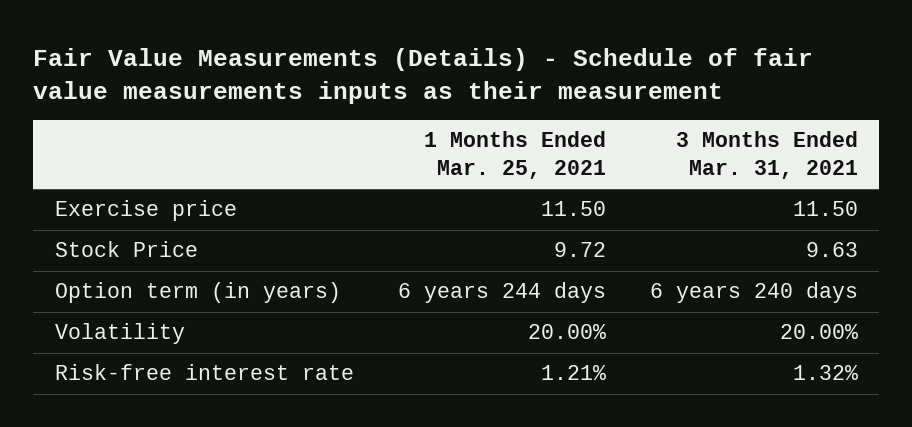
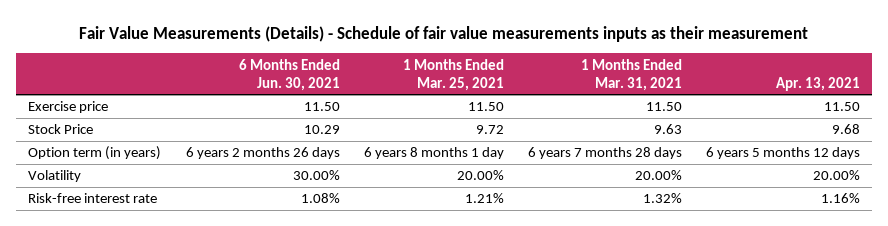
[675,131,858,179] 3 Months Ended Mar. 31, 2021 -> none
none -> [238,58,340,91] 6 Months Ended Jun. 30, 2021
none -> [580,58,682,91] 1 Months Ended Mar. 31, 2021
none -> [775,76,860,91] Apr. 13, 2021
[397,282,606,304] 6 years 244 days -> [363,147,504,160] 6 years 8 months 1 day

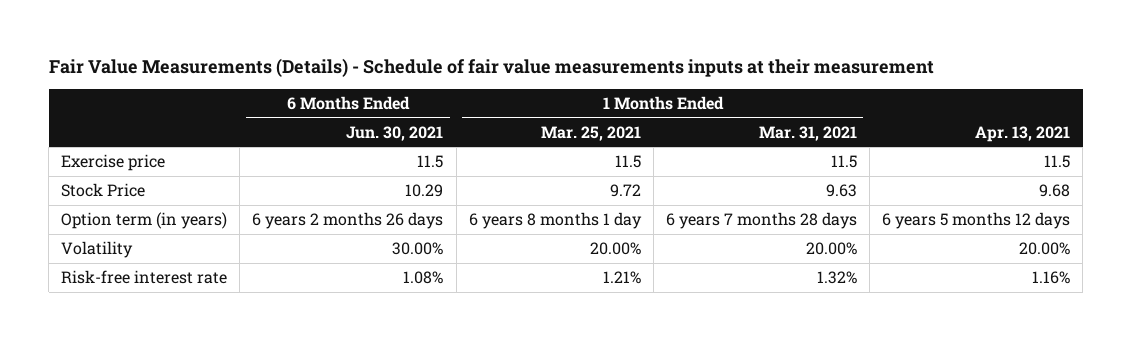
[79,25,809,42] Fair Value Measurements (Details) - Schedule of fair value measurements inputs as their measurement -> [48,58,934,78] Fair Value Measurements (Details) - Schedule of fair value measurements inputs at their measurement
[303,102,340,112] 11.50 -> [417,155,444,169] 11.5
[467,102,504,112] 11.50 -> [614,155,641,169] 11.5
[645,102,682,112] 11.50 -> [830,155,857,169] 11.5
[823,102,860,112] 11.50 -> [1044,155,1071,169] 11.5

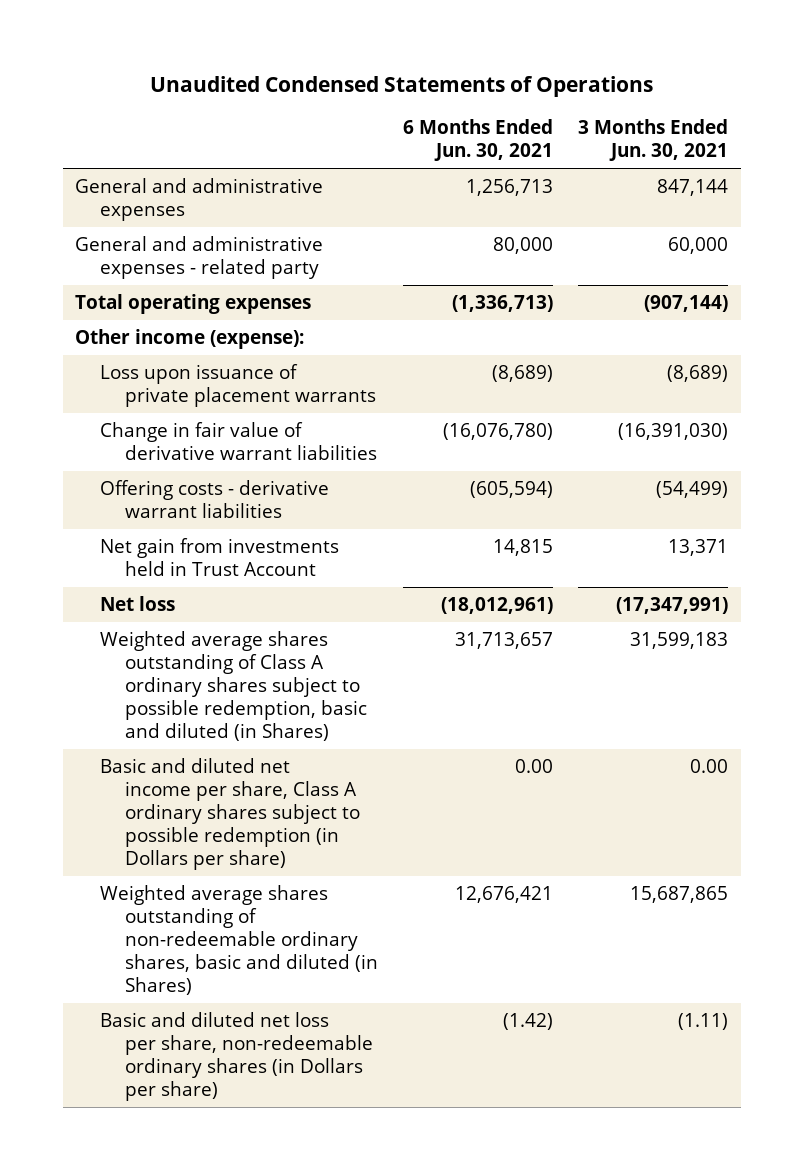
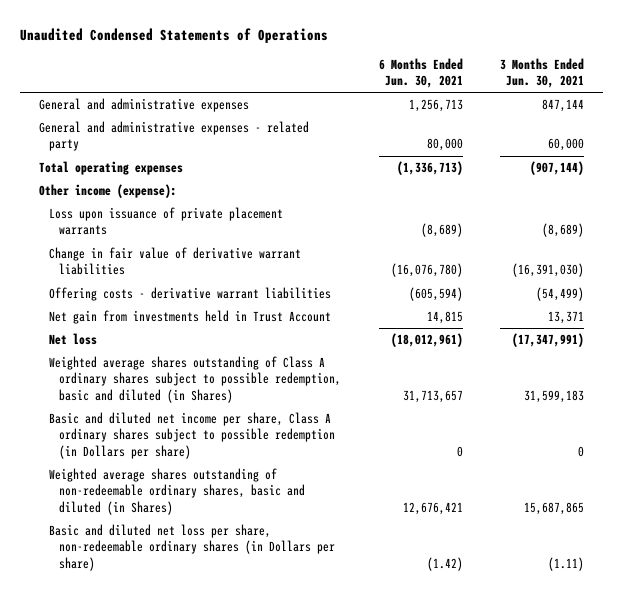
[515,759,554,774] 0.00 -> [456,445,463,457] 0
[690,759,729,774] 0.00 -> [578,445,585,457] 0

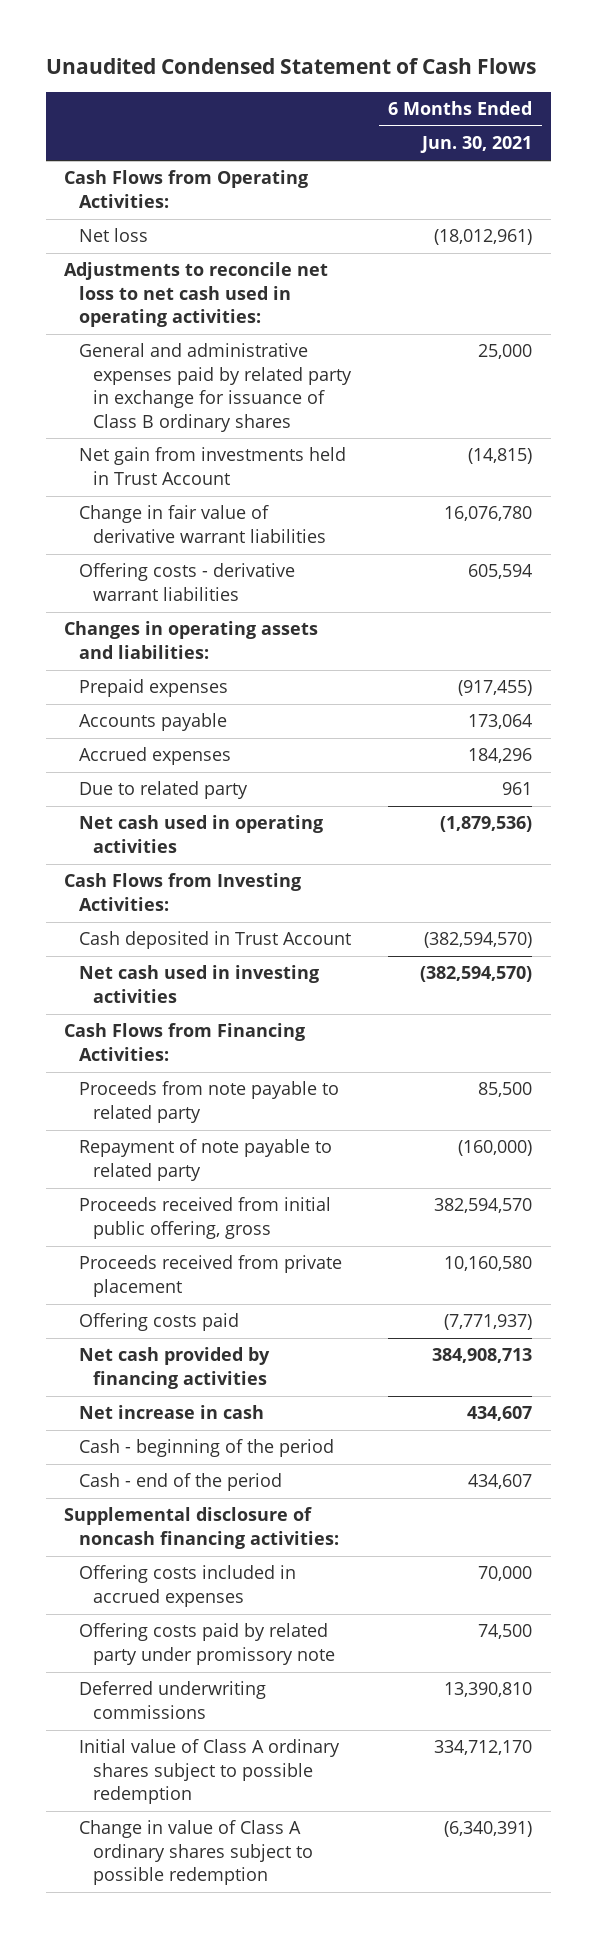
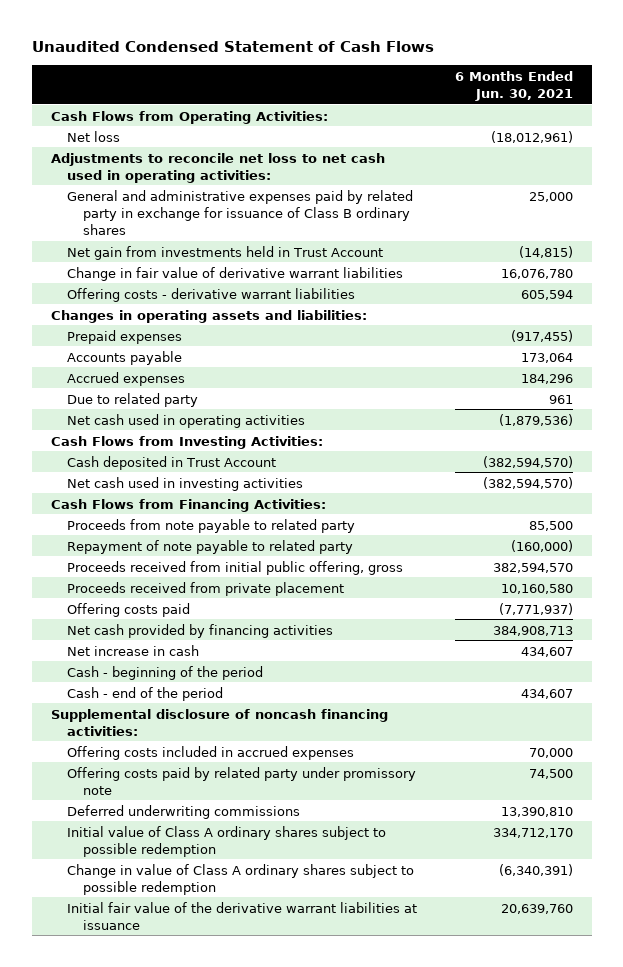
none -> [66,901,417,930] Initial fair value of the derivative warrant liabilities at issuance

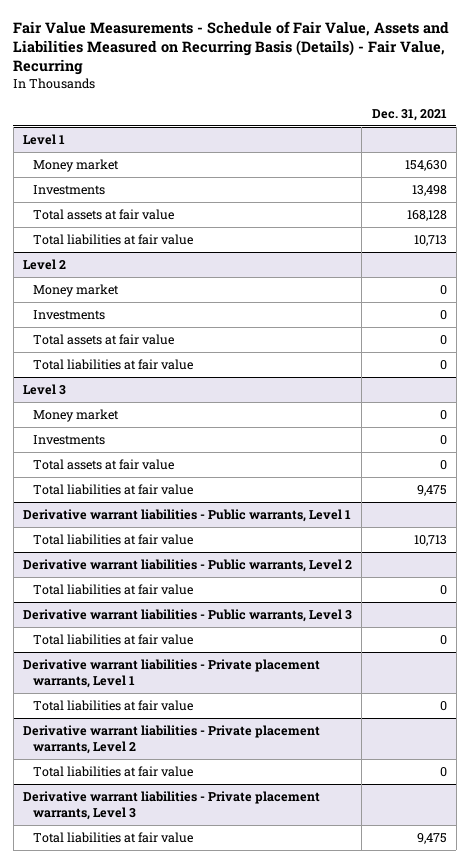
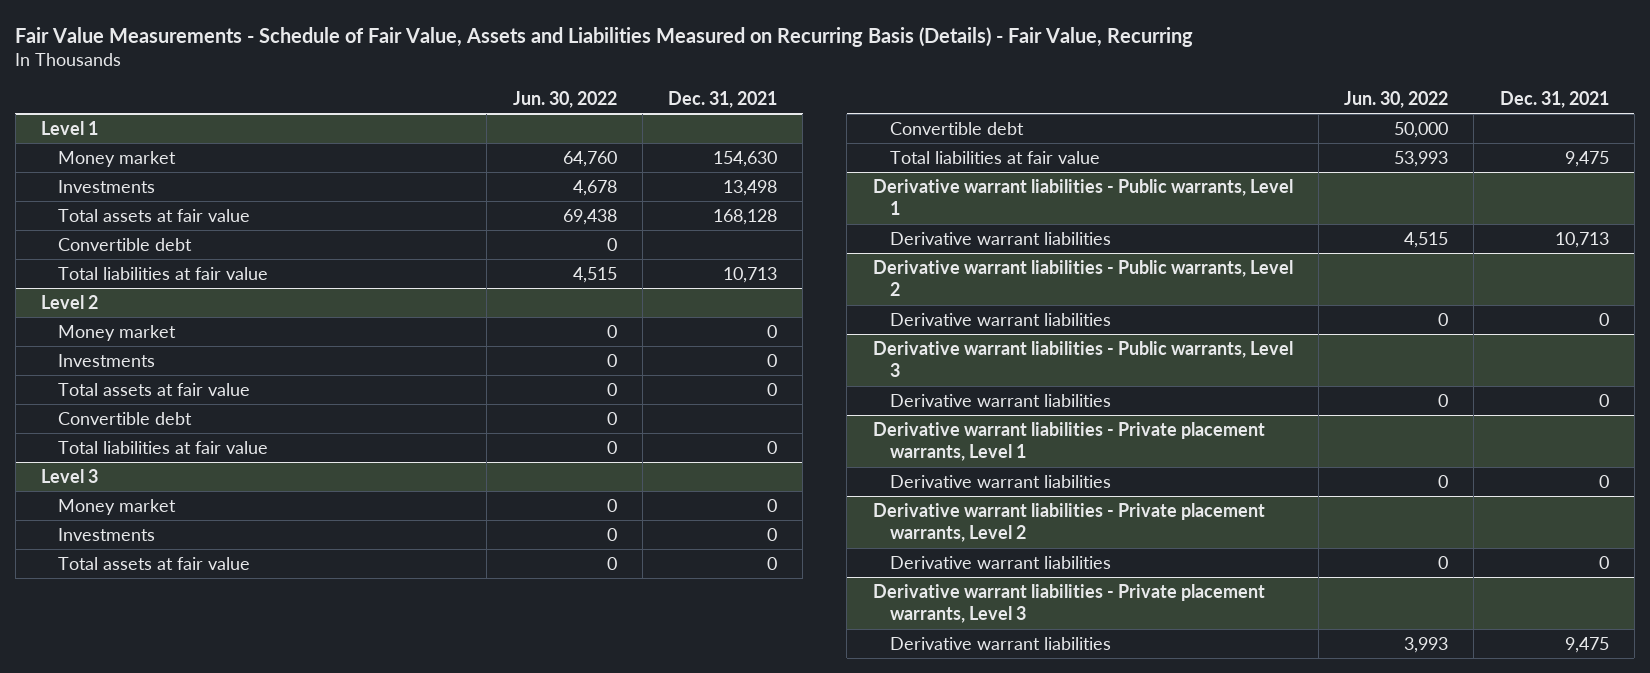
none -> [512,90,617,108] Jun. 30, 2022
none -> [58,237,193,251] Convertible debt
none -> [58,411,193,425] Convertible debt
none -> [889,121,1024,135] Convertible debt
[33,533,194,545] Total liabilities at fair value -> [889,231,1111,245] Derivative warrant liabilities
[33,583,194,595] Total liabilities at fair value -> none
none -> [889,312,1111,326] Derivative warrant liabilities
[33,633,194,645] Total liabilities at fair value -> none
none -> [889,393,1111,407] Derivative warrant liabilities
[33,699,194,711] Total liabilities at fair value -> none
none -> [889,474,1111,488] Derivative warrant liabilities
[33,765,194,777] Total liabilities at fair value -> none
none -> [889,555,1111,569] Derivative warrant liabilities
[33,831,194,843] Total liabilities at fair value -> [889,636,1111,650] Derivative warrant liabilities

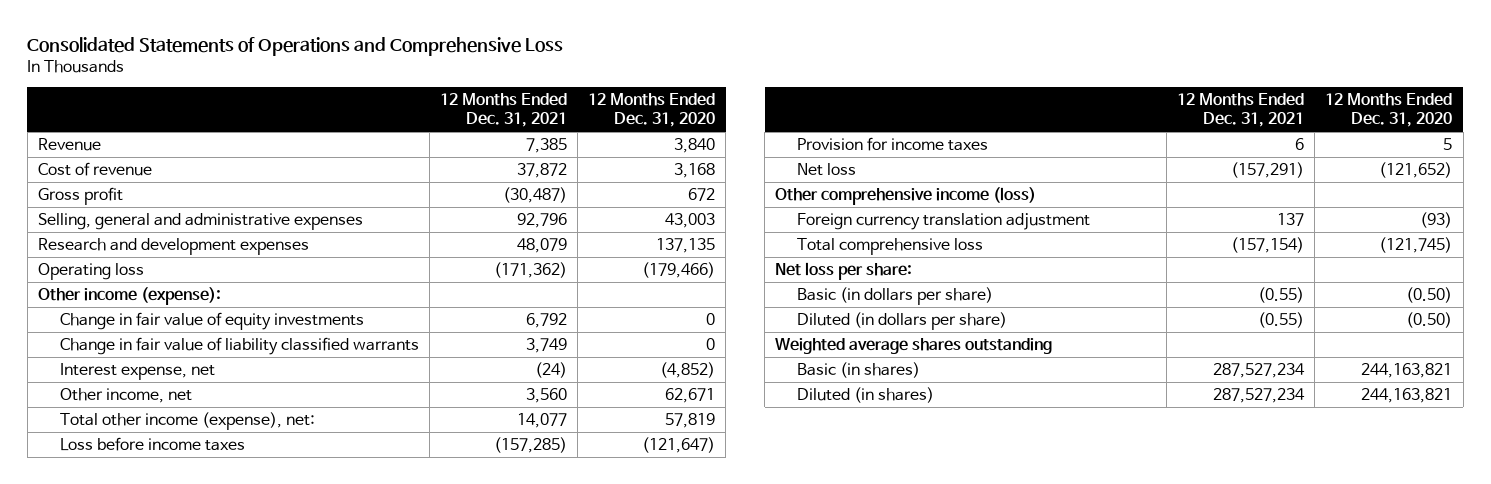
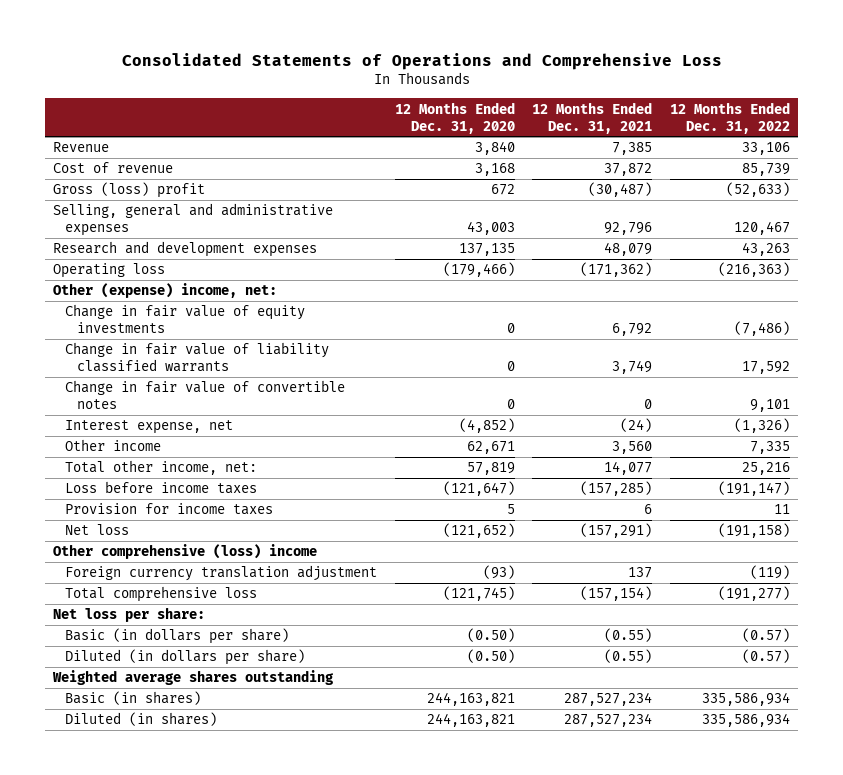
none -> [669,101,790,134] 12 Months Ended Dec. 31, 2022
[38,187,124,206] Gross profit -> [53,182,206,199] Gross (loss) profit
[38,287,222,306] Other income (expense): -> [53,283,278,299] Other (expense) income, net:
none -> [65,380,346,410] Change in fair value of convertible notes
[59,388,192,404] Other income, net -> [65,439,162,452] Other income
[59,412,315,431] Total other income (expense), net: -> [65,460,258,476] Total other income, net:
[775,187,1037,206] Other comprehensive income (loss) -> [53,544,318,560] Other comprehensive (loss) income

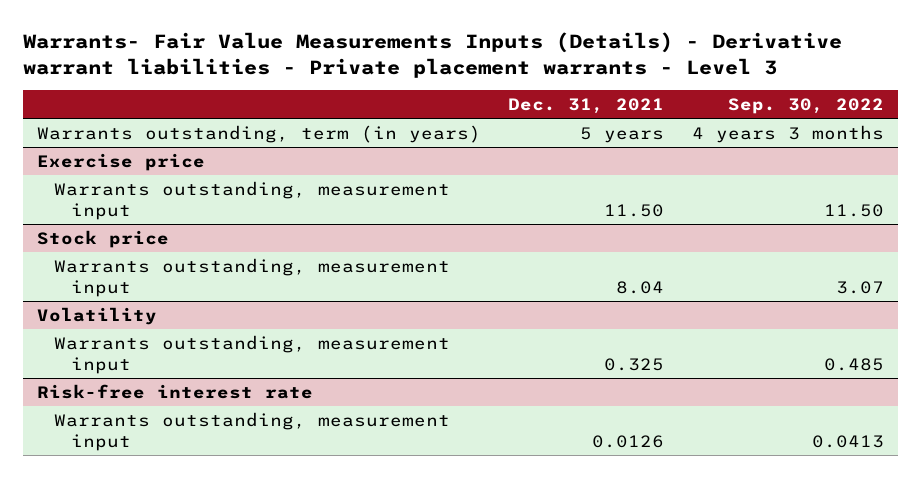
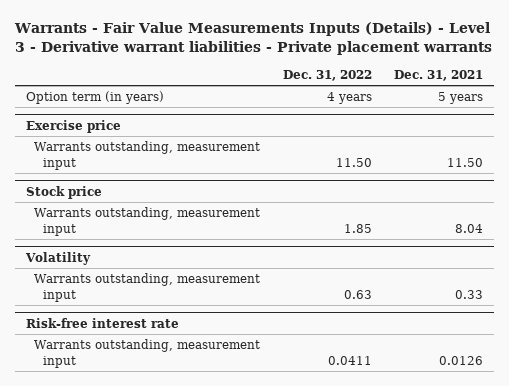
[22,32,842,78] Warrants- Fair Value Measurements Inputs (Details) - Derivative warrant liabilities - Private placement warrants - Level 3 -> [13,22,492,55] Warrants - Fair Value Measurements Inputs (Details) - Level 3 - Derivative warrant liabilities - Private placement warrants
[728,97,885,114] Sep. 30, 2022 -> none
none -> [282,69,372,81] Dec. 31, 2022
[36,124,481,143] Warrants outstanding, term (in years) -> [25,91,164,105] Option term (in years)
[604,357,665,371] 0.325 -> [455,289,484,299] 0.33

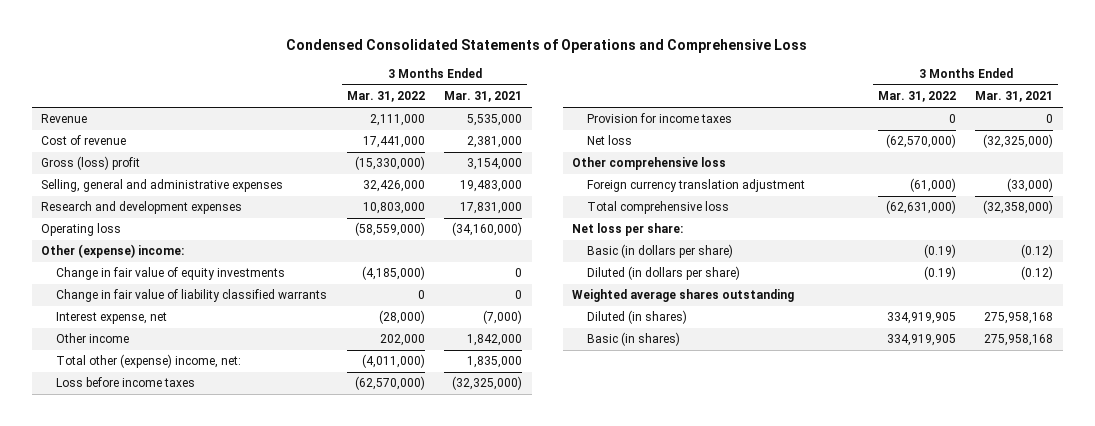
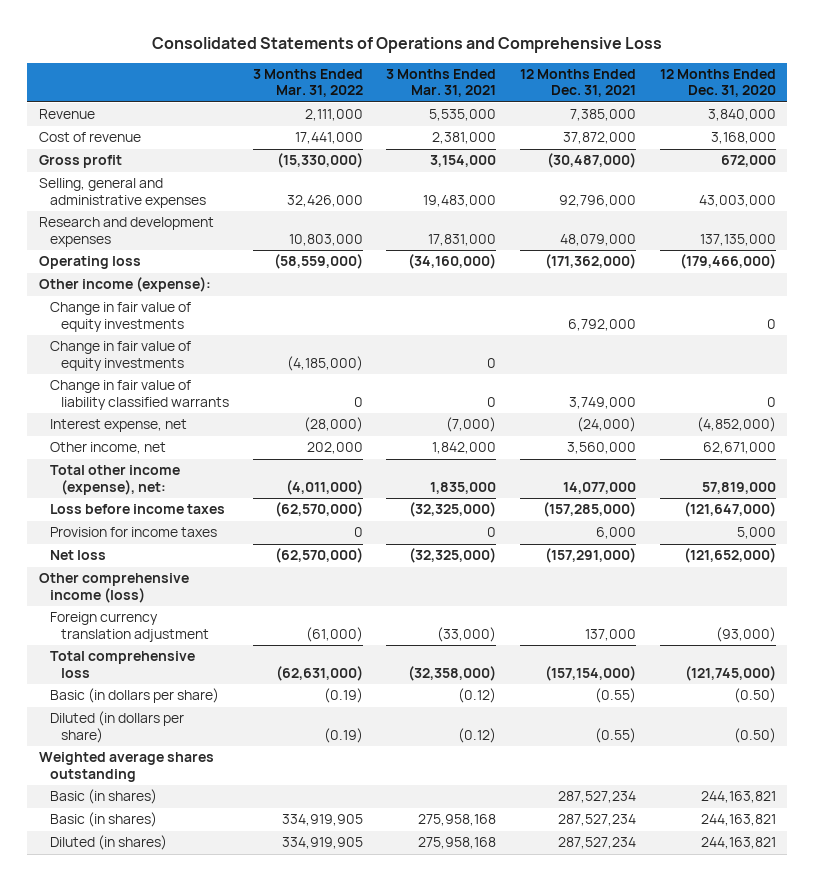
[286,39,808,54] Condensed Consolidated Statements of Operations and Comprehensive Loss -> [152,36,663,53] Consolidated Statements of Operations and Comprehensive Loss
none -> [519,69,636,98] 12 Months Ended Dec. 31, 2021
none -> [659,69,776,98] 12 Months Ended Dec. 31, 2020
[41,156,141,171] Gross (loss) profit -> [39,155,123,169] Gross profit
[41,244,185,259] Other (expense) income: -> [39,277,212,293] Other income (expense):
none -> [49,302,191,332] Change in fair value of equity investments
[56,333,130,344] Other income -> [49,442,166,455] Other income, net
[56,354,242,369] Total other (expense) income, net: -> [49,465,180,495] Total other income (expense), net:
[572,157,727,171] Other comprehensive loss -> [39,573,190,603] Other comprehensive income (loss)
[572,223,684,237] Net loss per share: -> none
none -> [49,789,157,805] Basic (in shares)
[587,310,688,325] Diluted (in shares) -> [49,835,167,851] Diluted (in shares)

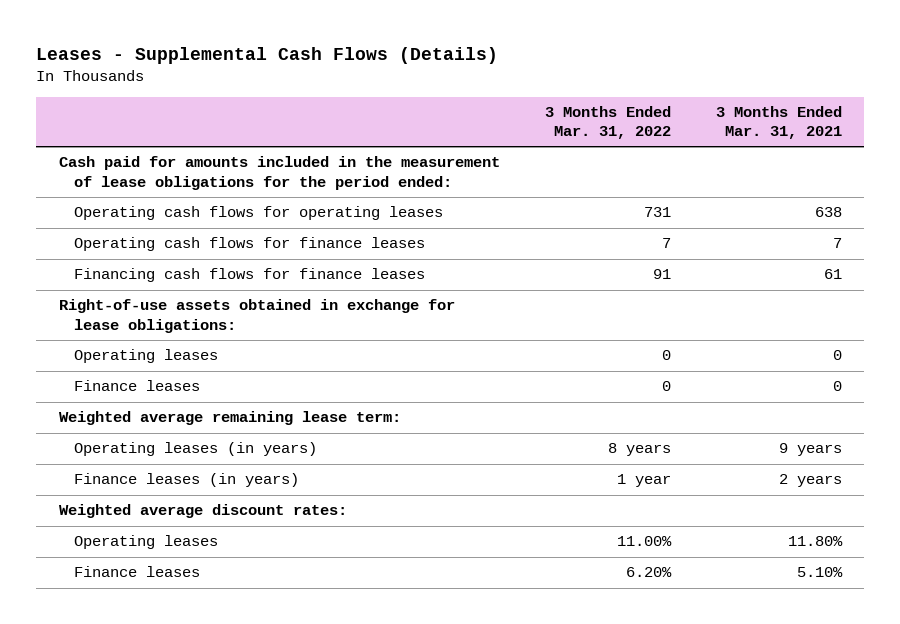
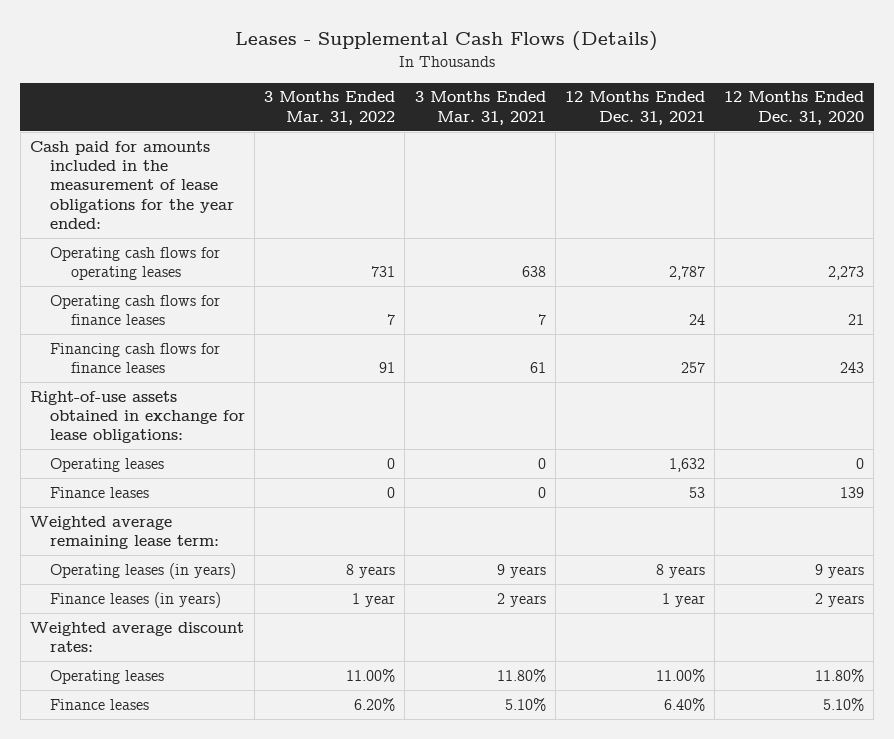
none -> [564,91,705,125] 12 Months Ended Dec. 31, 2021
none -> [723,91,864,125] 12 Months Ended Dec. 31, 2020
[58,156,500,190] Cash paid for amounts included in the measurement of lease obligations for the period ended: -> [29,140,235,229] Cash paid for amounts included in the measurement of lease obligations for the year ended:

